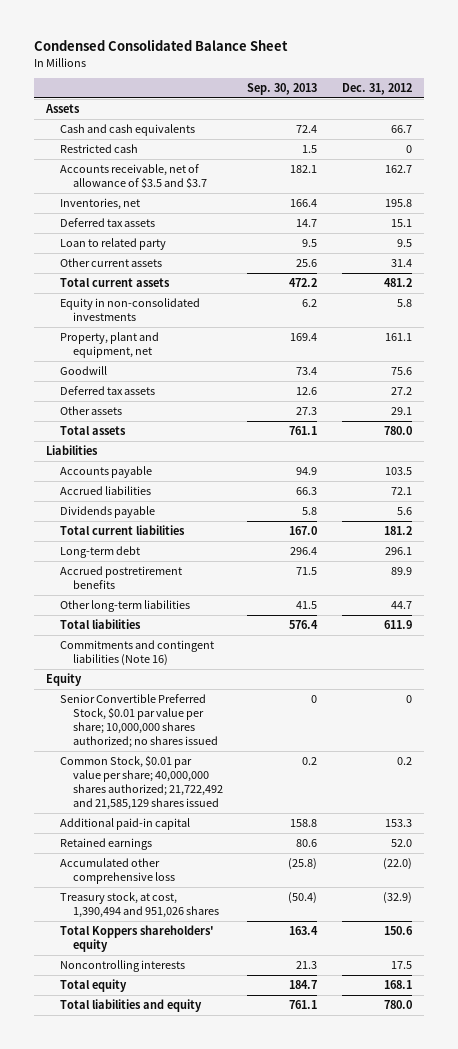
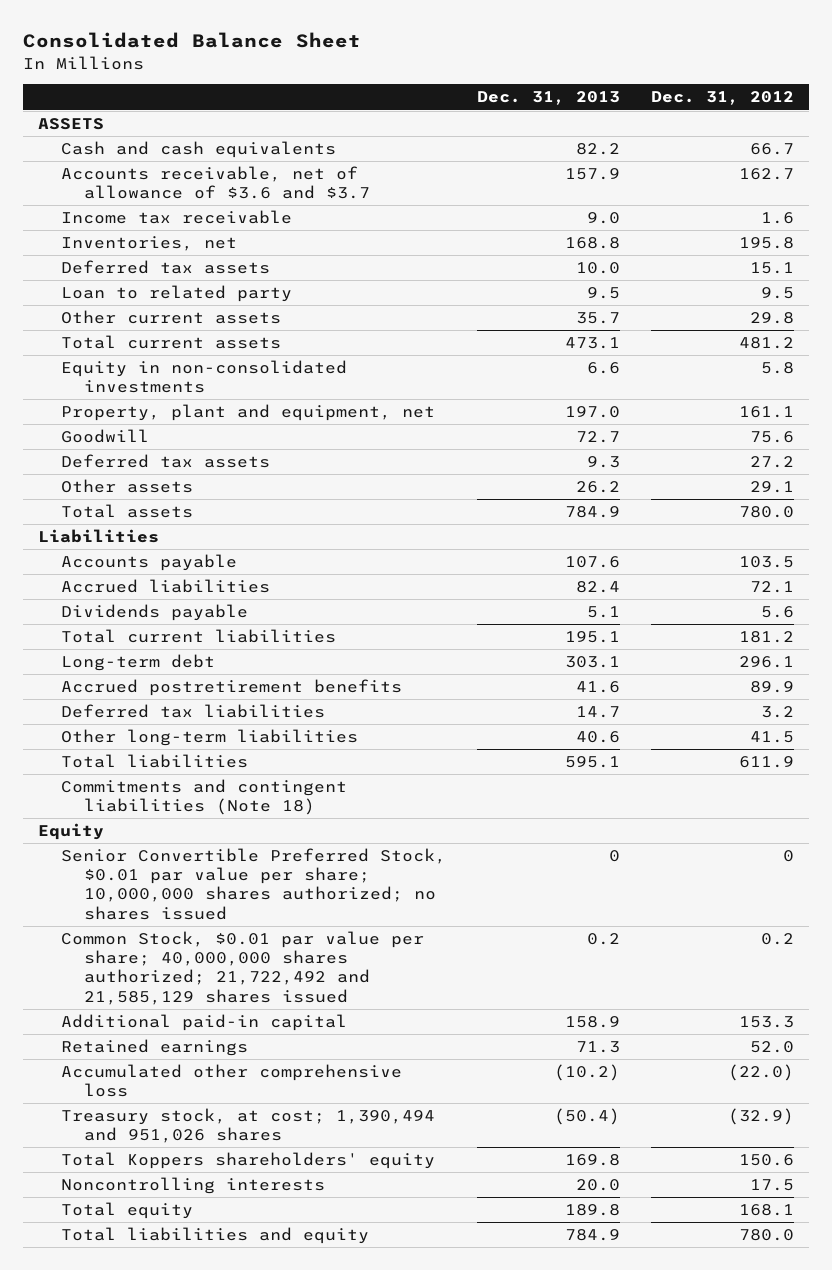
[34,39,289,52] Condensed Consolidated Balance Sheet -> [23,32,362,49] Consolidated Balance Sheet
[247,82,318,95] Sep. 30, 2013 -> none
none -> [477,91,621,106] Dec. 31, 2013
[45,104,81,114] Assets -> [38,118,105,131] ASSETS
[59,144,138,154] Restricted cash -> none
[59,164,207,190] Accounts receivable, net of allowance of $3.5 and $3.7 -> [61,166,371,200] Accounts receivable, net of allowance of $3.6 and $3.7
none -> [61,210,293,225] Income tax receivable
[391,259,413,268] 31.4 -> [749,312,794,325] 29.8
none -> [61,704,326,719] Deferred tax liabilities
[391,601,413,610] 44.7 -> [749,731,794,744] 41.5
[59,640,214,667] Commitments and contingent liabilities (Note 16) -> [61,779,348,816] Commitments and contingent liabilities (Note 18)
[59,892,219,919] Treasury stock, at cost, 1,390,494 and 951,026 shares -> [61,1108,436,1144] Treasury stock, at cost; 1,390,494 and 951,026 shares

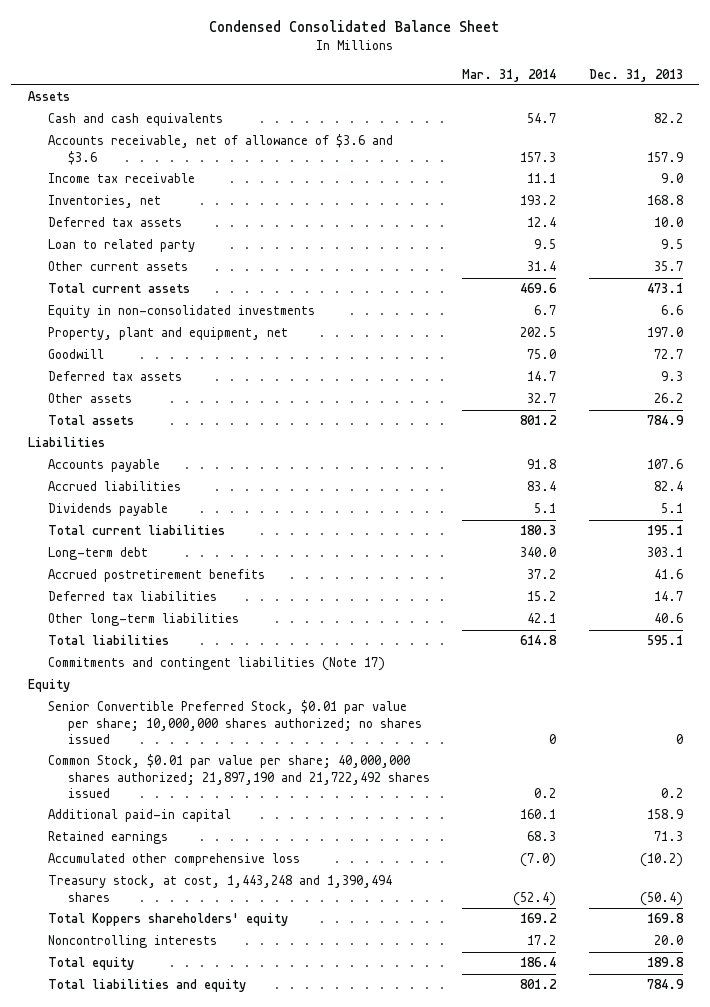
[23,32,362,49] Consolidated Balance Sheet -> [209,19,501,32] Condensed Consolidated Balance Sheet
[650,91,794,106] Dec. 31, 2012 -> none
none -> [462,68,557,82] Mar. 31, 2014
[38,118,105,131] ASSETS -> [27,91,70,102] Assets
[61,166,371,200] Accounts receivable, net of allowance of $3.6 and $3.7 -> [47,134,393,165] Accounts receivable, net of allowance of $3.6 and $3.6
[61,779,348,816] Commitments and contingent liabilities (Note 18) -> [47,657,385,672] Commitments and contingent liabilities (Note 17)
[61,931,425,1005] Common Stock, $0.01 par value per share; 40,000,000 shares authorized; 21,722,492 and 21,585,129 shares issued -> [47,754,430,798] Common Stock, $0.01 par value per share; 40,000,000 shares authorized; 21,897,190 and 21,722,492 shares issued
[61,1108,436,1144] Treasury stock, at cost; 1,390,494 and 951,026 shares -> [47,875,392,902] Treasury stock, at cost, 1,443,248 and 1,390,494 shares

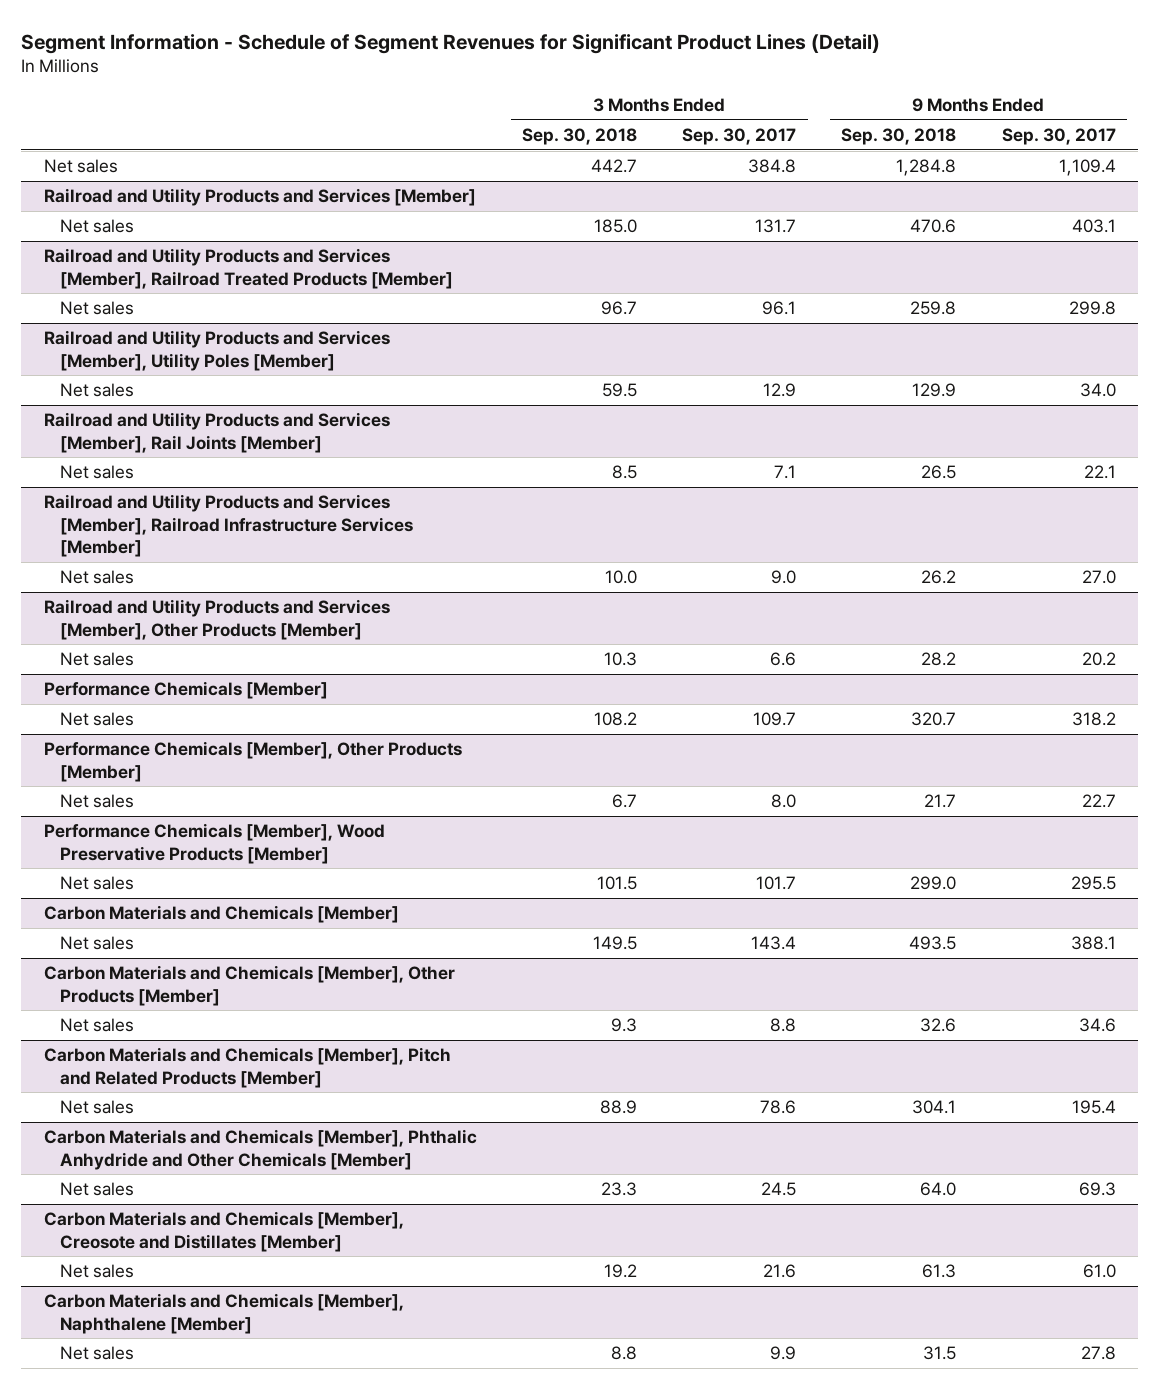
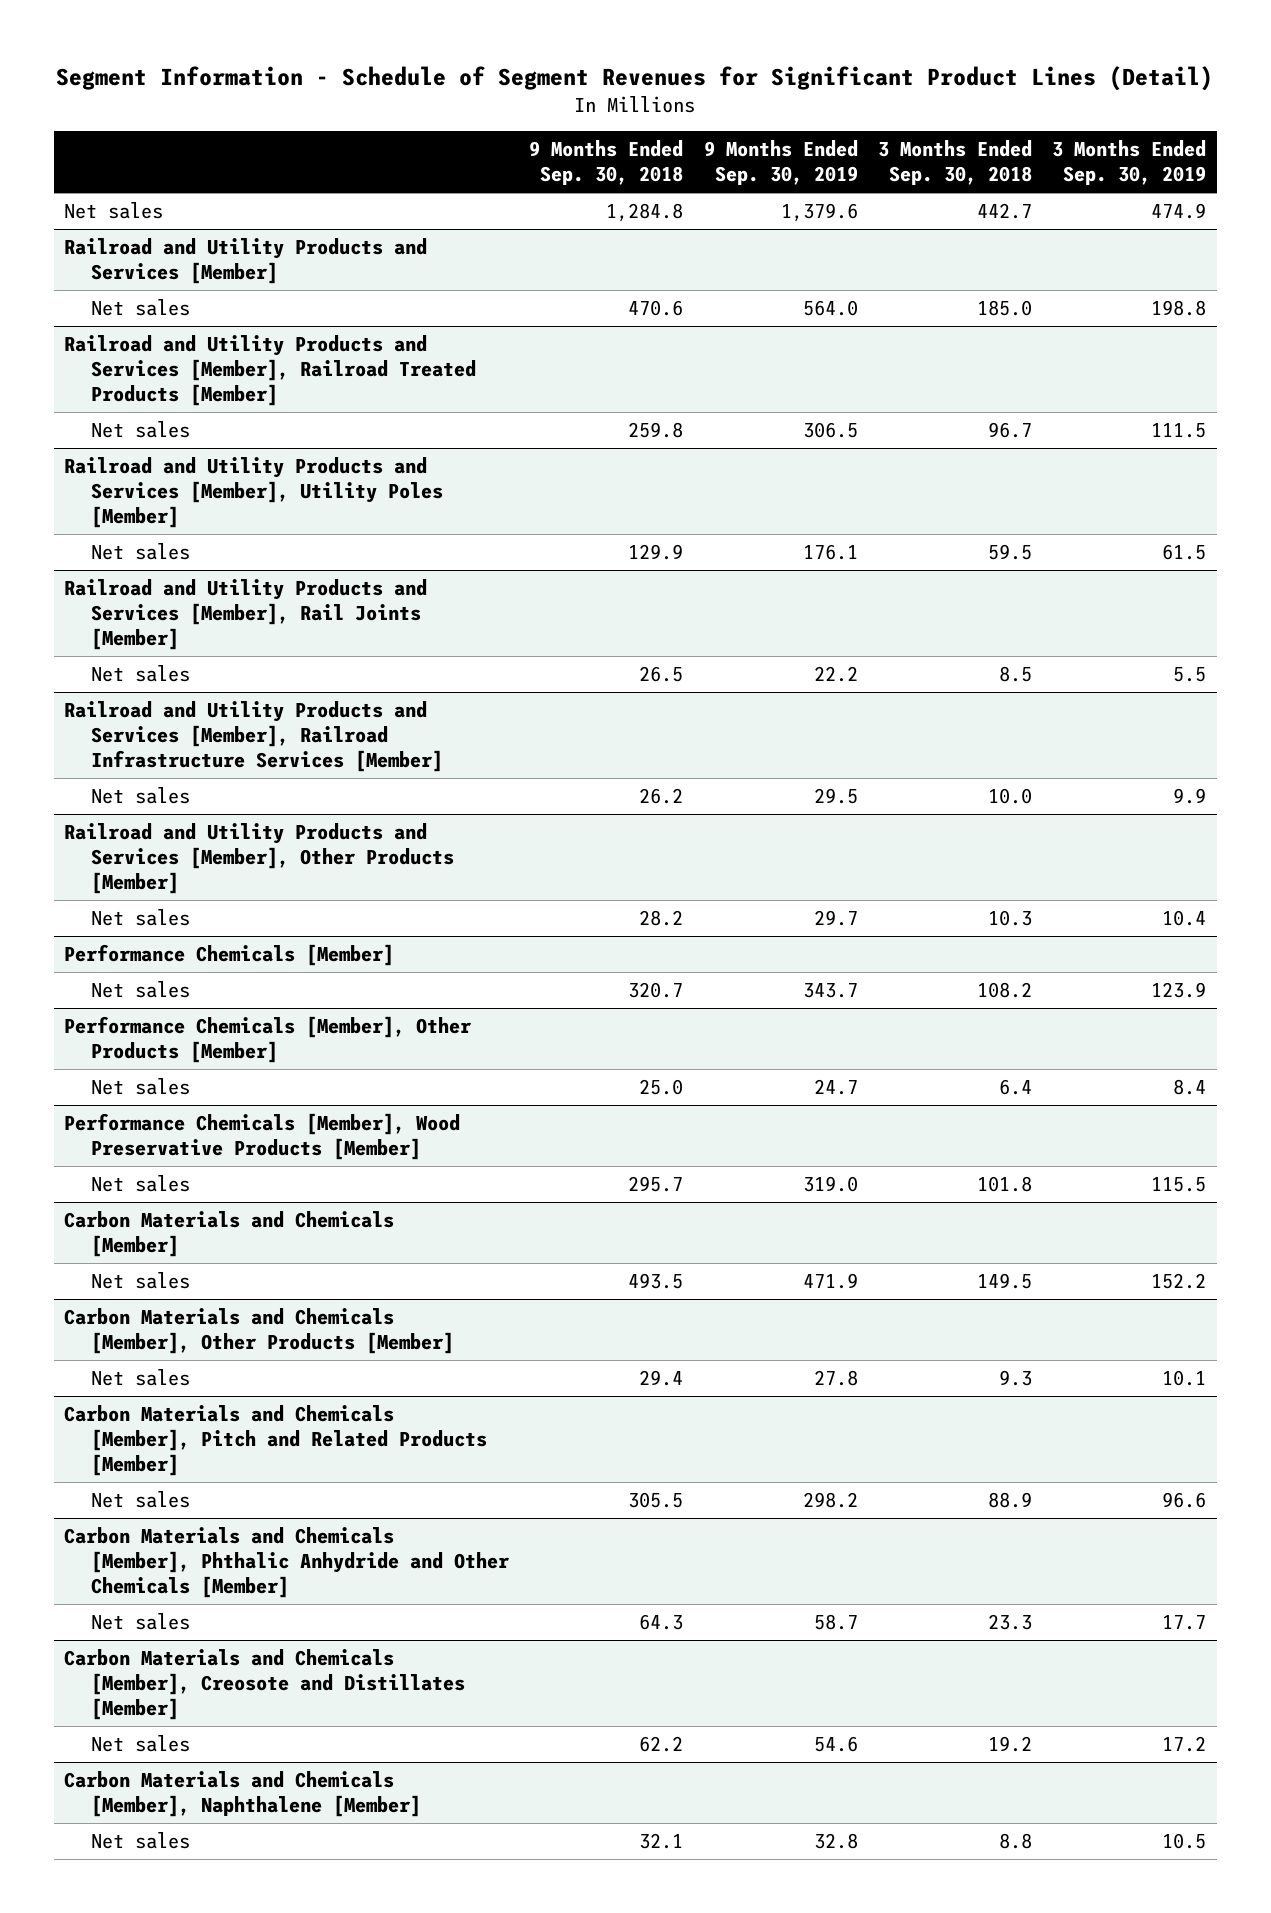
[682,128,797,146] Sep. 30, 2017 -> none
[1001,128,1116,146] Sep. 30, 2017 -> none
none -> [703,140,858,186] 9 Months Ended Sep. 30, 2019
none -> [1052,140,1207,186] 3 Months Ended Sep. 30, 2019
[612,794,638,809] 6.7 -> [999,1078,1033,1095] 6.4
[924,794,957,809] 21.7 -> [639,1078,684,1095] 25.0
[597,876,638,891] 101.5 -> [977,1175,1033,1192] 101.8
[910,876,957,891] 299.0 -> [628,1175,684,1192] 295.7
[920,1018,957,1033] 32.6 -> [639,1369,684,1386] 29.4
[912,1100,957,1115] 304.1 -> [628,1491,684,1508] 305.5
[920,1182,957,1197] 64.0 -> [639,1613,684,1630] 64.3
[922,1264,957,1279] 61.3 -> [639,1735,684,1752] 62.2
[923,1346,957,1361] 31.5 -> [639,1832,684,1849] 32.1

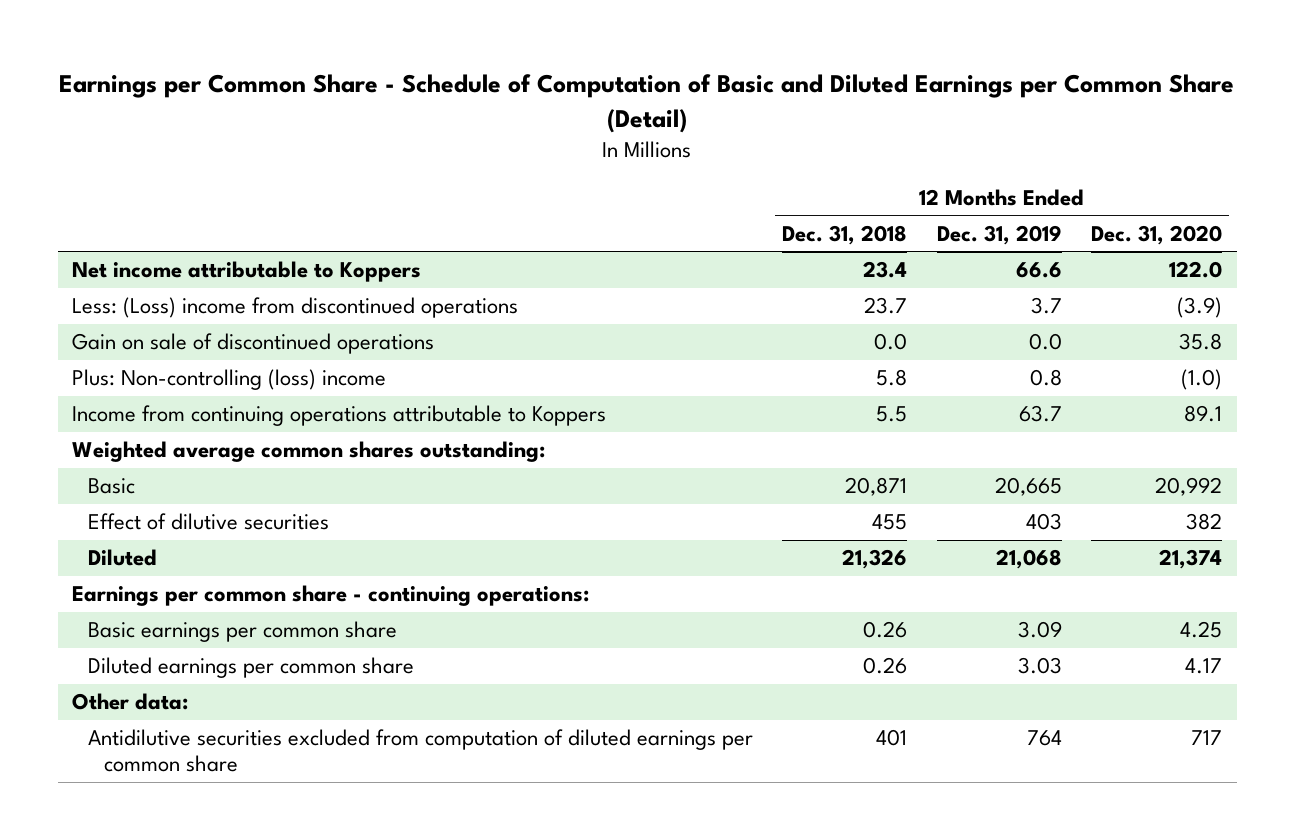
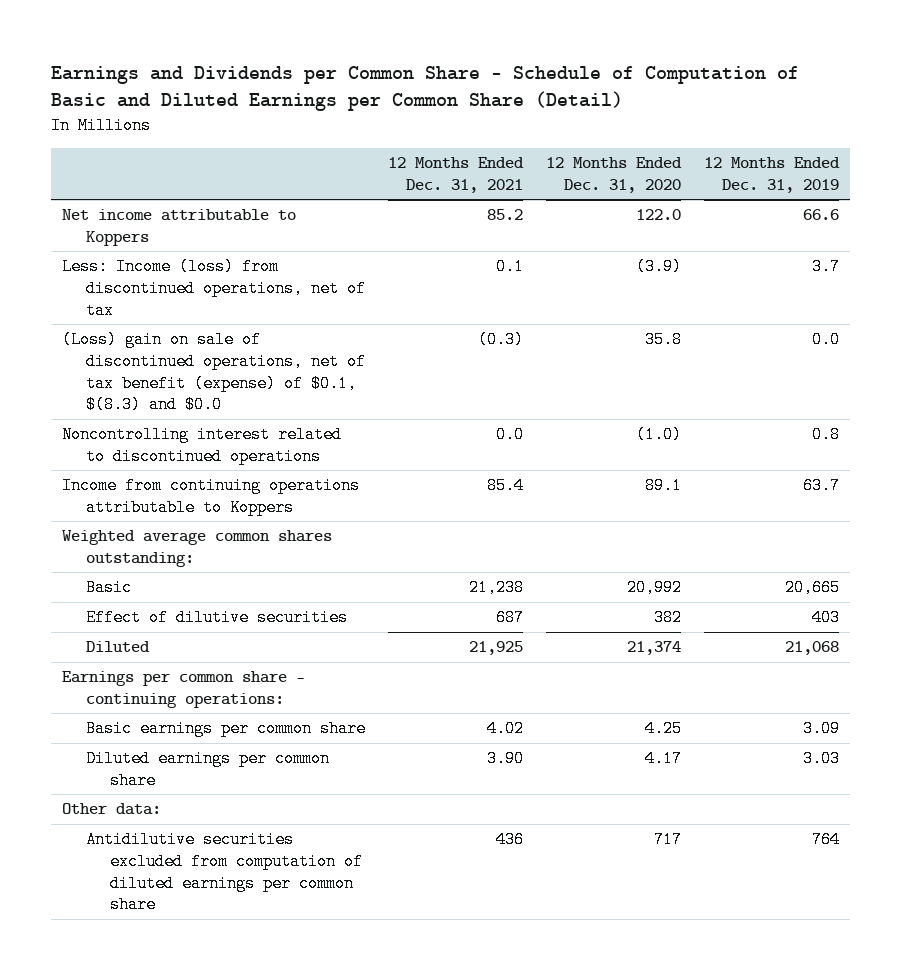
[59,74,1235,134] Earnings per Common Share - Schedule of Computation of Basic and Diluted Earnings per Common Share (Detail) -> [51,65,800,112] Earnings and Dividends per Common Share - Schedule of Computation of Basic and Diluted Earnings per Common Share (Detail)
[782,224,908,245] Dec. 31, 2018 -> none
none -> [387,157,524,193] 12 Months Ended Dec. 31, 2021
[72,297,519,319] Less: (Loss) income from discontinued operations -> [62,258,366,319] Less: Income (loss) from discontinued operations, net of tax
[72,333,435,355] Gain on sale of discontinued operations -> [62,331,366,414] (Loss) gain on sale of discontinued operations, net of tax benefit (expense) of $0.1, $(8.3) and $0.0
[72,369,387,391] Plus: Non-controlling (loss) income -> [62,426,343,465] Noncontrolling interest related to discontinued operations

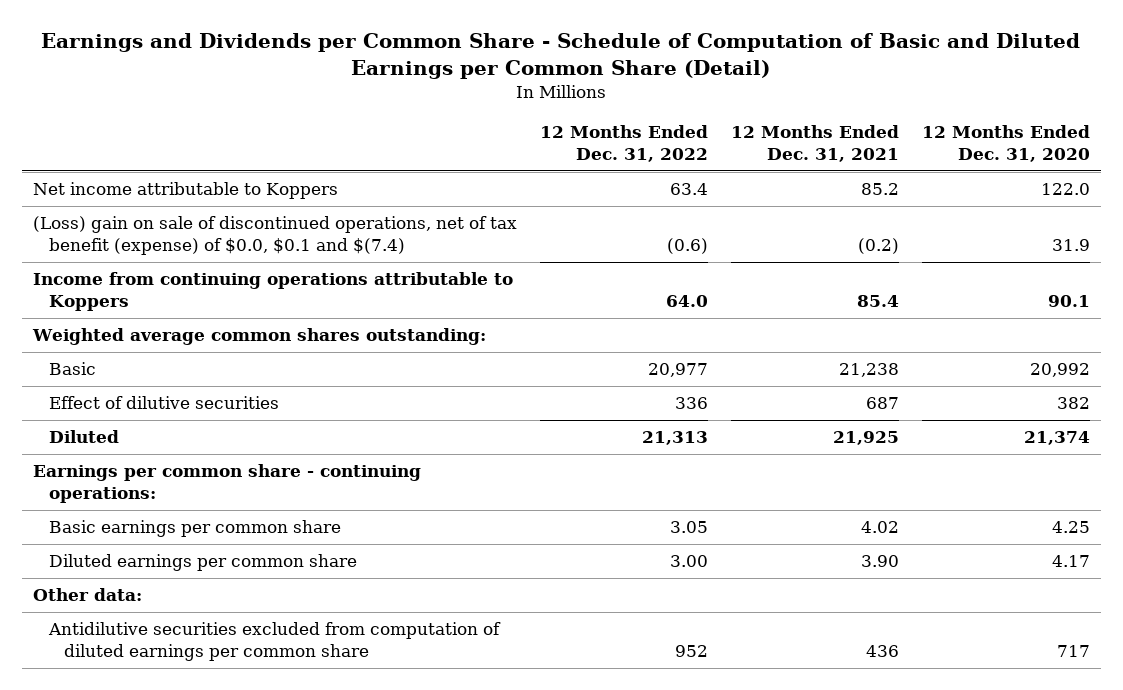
[703,157,840,193] 12 Months Ended Dec. 31, 2019 -> none
none -> [540,125,709,162] 12 Months Ended Dec. 31, 2022
[62,331,366,414] (Loss) gain on sale of discontinued operations, net of tax benefit (expense) of $0.1, $(8.3) and $0.0 -> none
[62,426,343,465] Noncontrolling interest related to discontinued operations -> none
[62,258,366,319] Less: Income (loss) from discontinued operations, net of tax -> [33,216,518,255] (Loss) gain on sale of discontinued operations, net of tax benefit (expense) of $0.0, $0.1 and $(7.4)
[495,258,524,276] 0.1 -> [857,237,899,254] (0.2)
[635,258,682,276] (3.9) -> [1051,238,1090,251] 31.9
[644,477,682,495] 89.1 -> [1047,294,1090,307] 90.1

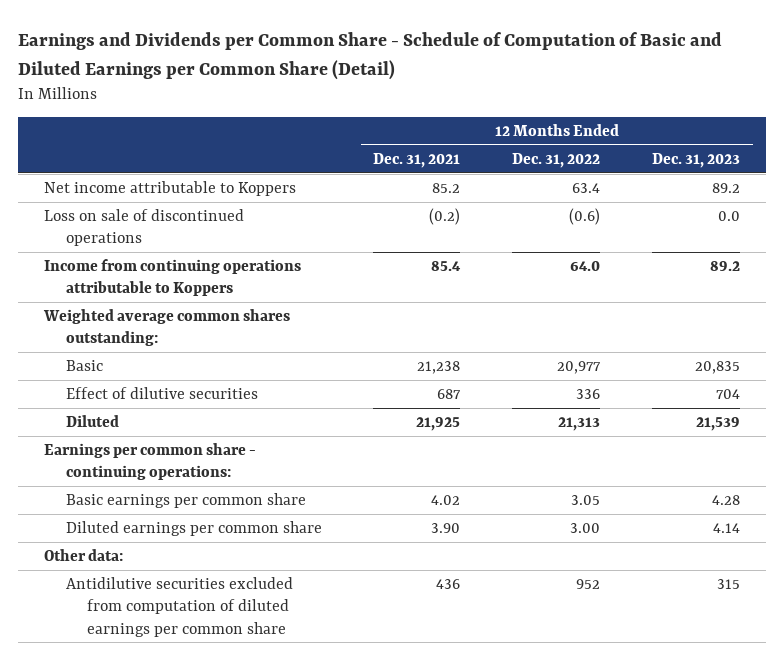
[921,125,1090,162] 12 Months Ended Dec. 31, 2020 -> none
none -> [652,152,741,168] Dec. 31, 2023
[33,216,518,255] (Loss) gain on sale of discontinued operations, net of tax benefit (expense) of $0.0, $0.1 and $(7.4) -> [43,209,244,247] Loss on sale of discontinued operations

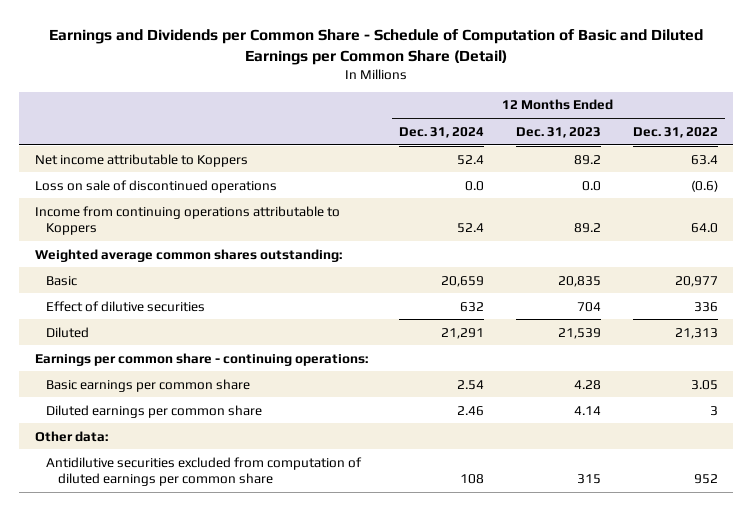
[373,152,461,168] Dec. 31, 2021 -> none
none -> [399,126,485,138] Dec. 31, 2024
[570,523,601,534] 3.00 -> [709,405,718,416] 3

